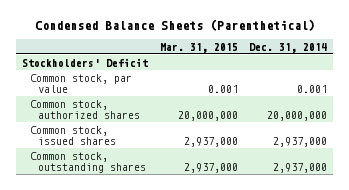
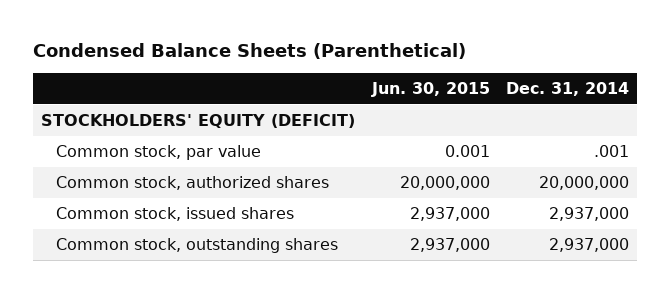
[159,42,238,53] Mar. 31, 2015 -> none
none -> [370,82,490,98] Jun. 30, 2015
[21,57,148,67] Stockholders' Deficit -> [40,114,355,129] STOCKHOLDERS' EQUITY (DEFICIT)
[297,84,328,93] 0.001 -> [594,145,630,158] .001

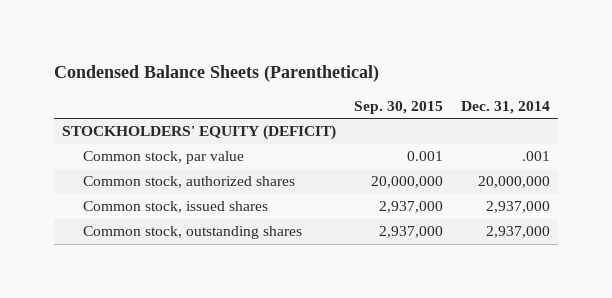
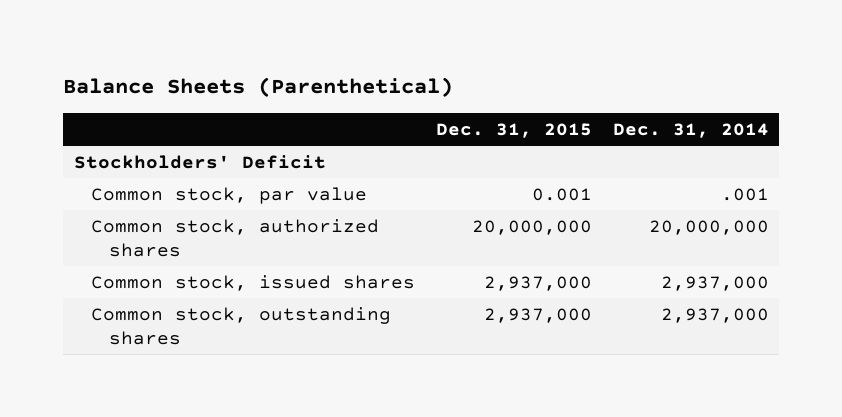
[53,64,379,82] Condensed Balance Sheets (Parenthetical) -> [63,77,454,98] Balance Sheets (Parenthetical)
[354,101,444,115] Sep. 30, 2015 -> none
none -> [435,122,592,138] Dec. 31, 2015
[62,125,337,141] STOCKHOLDERS' EQUITY (DEFICIT) -> [73,154,326,169] Stockholders' Deficit

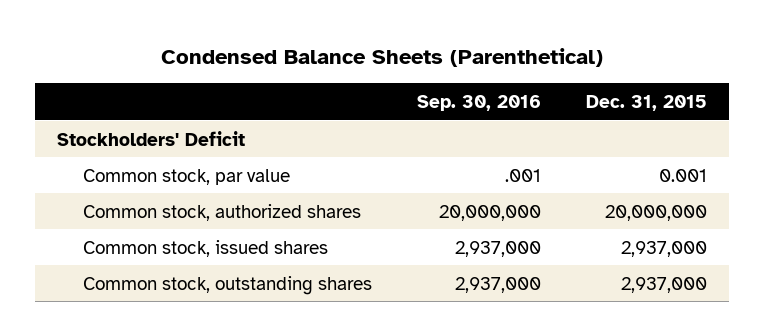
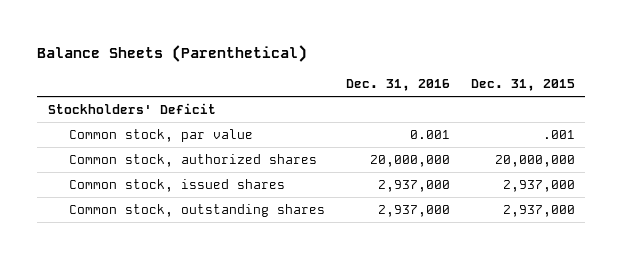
[160,48,603,68] Condensed Balance Sheets (Parenthetical) -> [37,44,308,62] Balance Sheets (Parenthetical)
[416,95,541,112] Sep. 30, 2016 -> none
none -> [345,79,450,92] Dec. 31, 2016
[658,168,707,182] 0.001 -> [542,130,575,140] .001

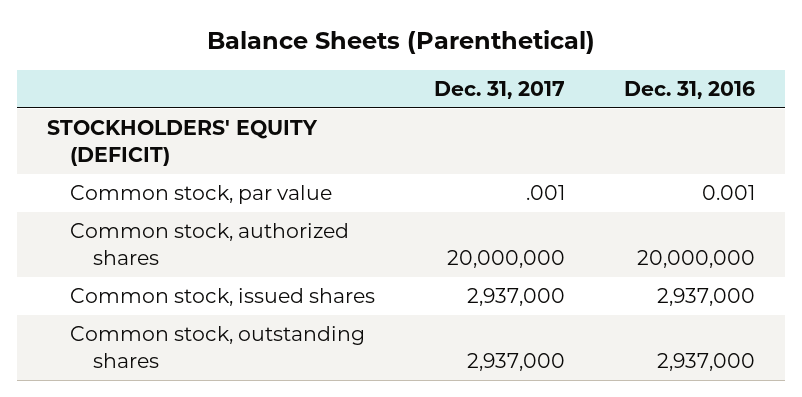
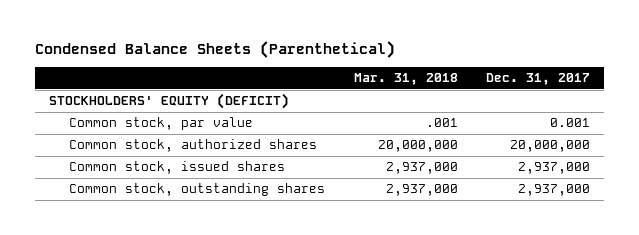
[207,30,596,55] Balance Sheets (Parenthetical) -> [34,41,395,59] Condensed Balance Sheets (Parenthetical)
[624,81,756,100] Dec. 31, 2016 -> none
none -> [353,73,458,86] Mar. 31, 2018
[526,185,566,201] .001 -> [550,118,591,128] 0.001

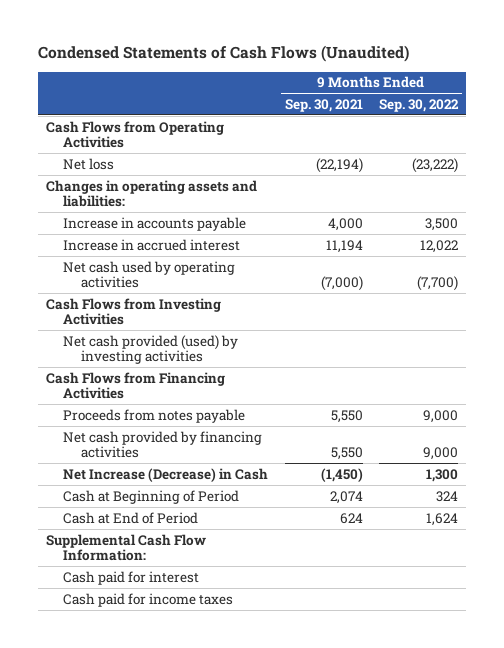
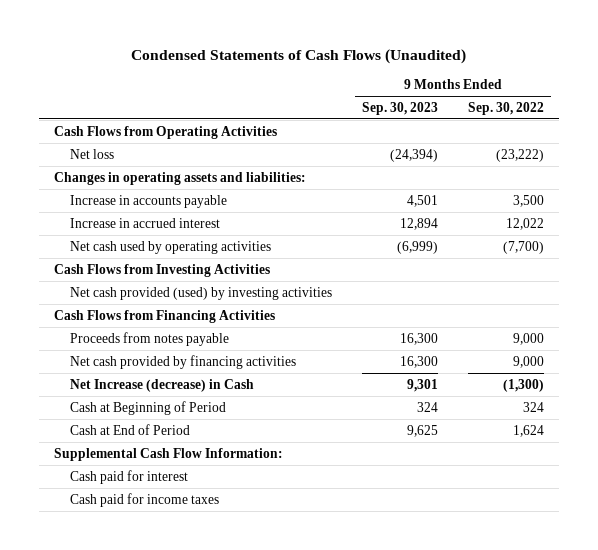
[284,98,363,112] Sep. 30, 2021 -> none
none -> [362,101,439,115] Sep. 30, 2023
[63,467,269,482] Net Increase (Decrease) in Cash -> [70,378,255,392] Net Increase (decrease) in Cash
[426,468,459,482] 1,300 -> [502,378,544,392] (1,300)

